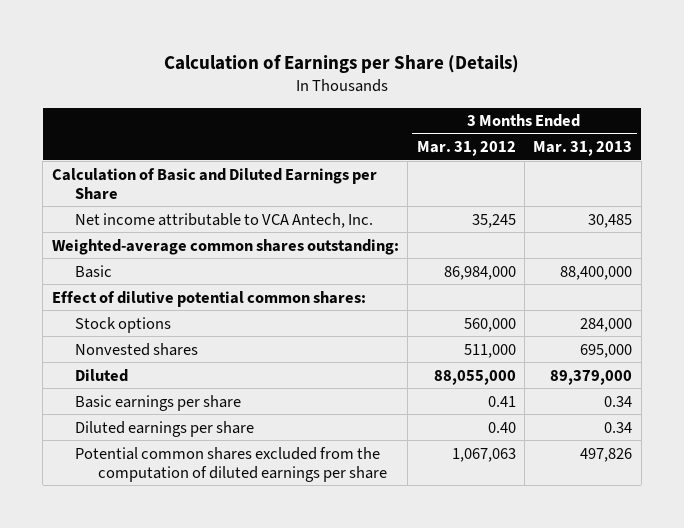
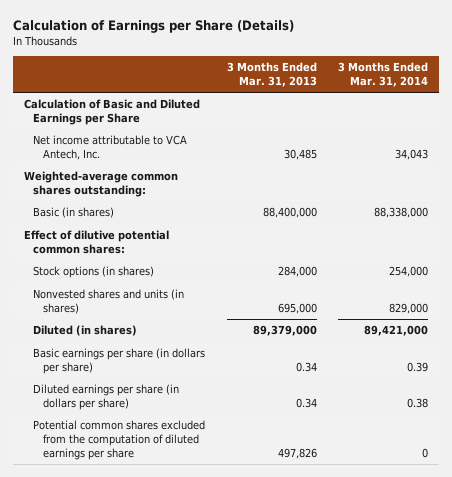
[416,141,516,157] Mar. 31, 2012 -> none
none -> [338,62,429,88] 3 Months Ended Mar. 31, 2014
[74,264,112,278] Basic -> [33,207,115,219] Basic (in shares)
[74,316,171,333] Stock options -> [33,266,155,279] Stock options (in shares)
[74,342,198,356] Nonvested shares -> [33,289,185,315] Nonvested shares and units (in shares)
[74,368,128,382] Diluted -> [33,325,138,337] Diluted (in shares)
[74,394,241,411] Basic earnings per share -> [33,348,206,375] Basic earnings per share (in dollars per share)
[74,420,254,437] Diluted earnings per share -> [33,384,180,411] Diluted earnings per share (in dollars per share)

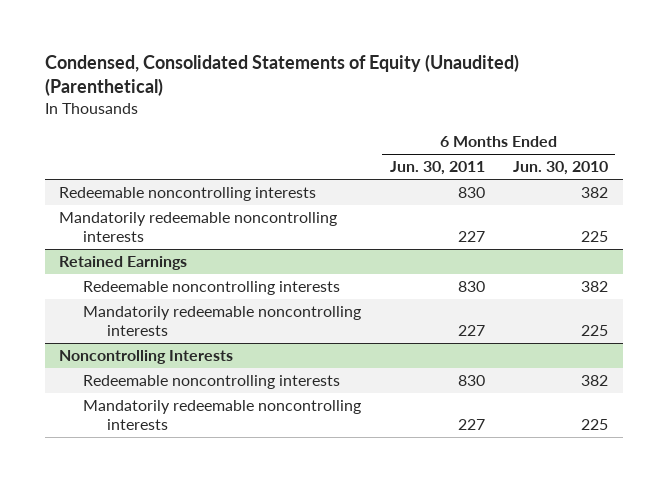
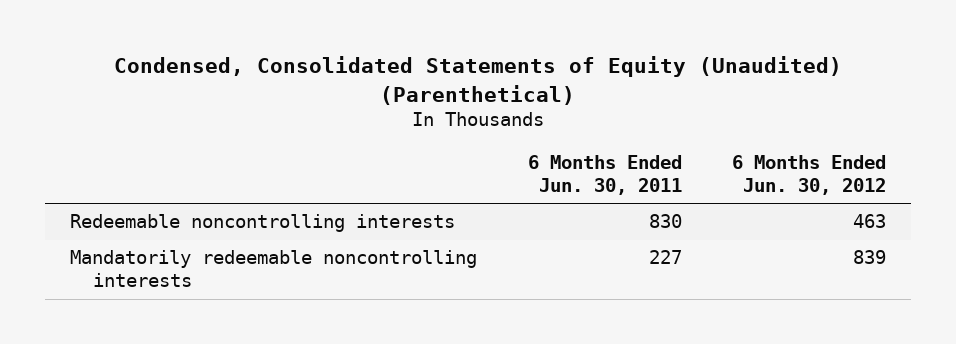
[513,161,609,176] Jun. 30, 2010 -> none
none -> [732,155,887,195] 6 Months Ended Jun. 30, 2012
[59,256,188,271] Retained Earnings -> none
[82,281,340,296] Redeemable noncontrolling interests -> none
[82,306,361,336] Mandatorily redeemable noncontrolling interests -> none
[59,350,234,365] Noncontrolling Interests -> none
[82,375,340,390] Redeemable noncontrolling interests -> none
[82,400,361,430] Mandatorily redeemable noncontrolling interests -> none

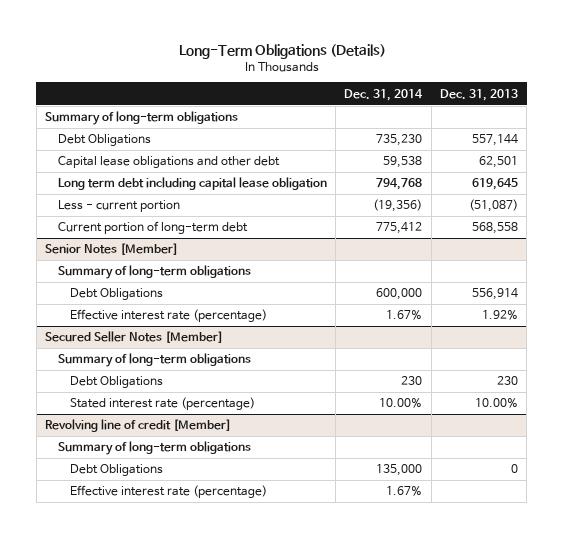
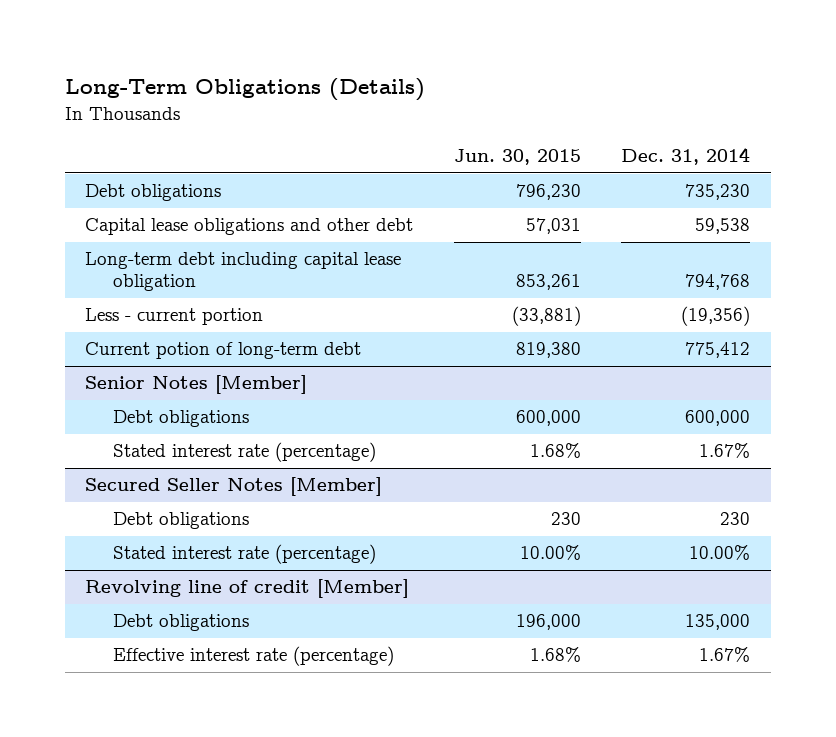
[440,88,519,101] Dec. 31, 2013 -> none
none -> [453,149,581,166] Jun. 30, 2015
[45,111,239,126] Summary of long-term obligations -> none
[57,134,151,147] Debt Obligations -> [85,184,222,202] Debt obligations
[57,177,327,191] Long term debt including capital lease obligation -> [85,252,402,292] Long-term debt including capital lease obligation
[57,221,248,235] Current portion of long-term debt -> [85,342,362,360] Current potion of long-term debt
[57,265,251,280] Summary of long-term obligations -> none
[70,288,164,301] Debt Obligations -> [113,410,250,428] Debt obligations
[70,309,268,323] Effective interest rate (percentage) -> [113,442,377,463] Stated interest rate (percentage)
[57,353,251,368] Summary of long-term obligations -> none
[70,376,164,389] Debt Obligations -> [113,512,250,530] Debt obligations
[57,441,251,456] Summary of long-term obligations -> none
[70,464,164,477] Debt Obligations -> [113,614,250,632] Debt obligations

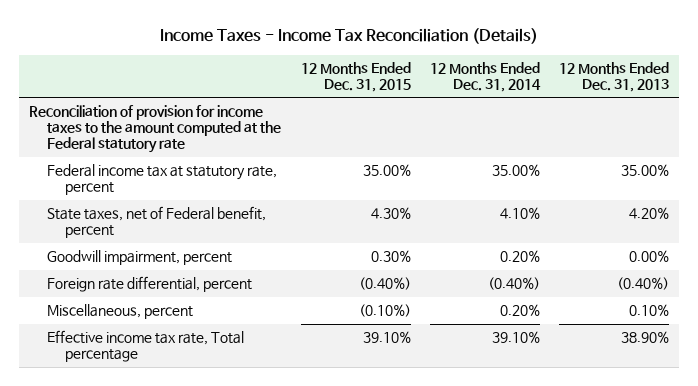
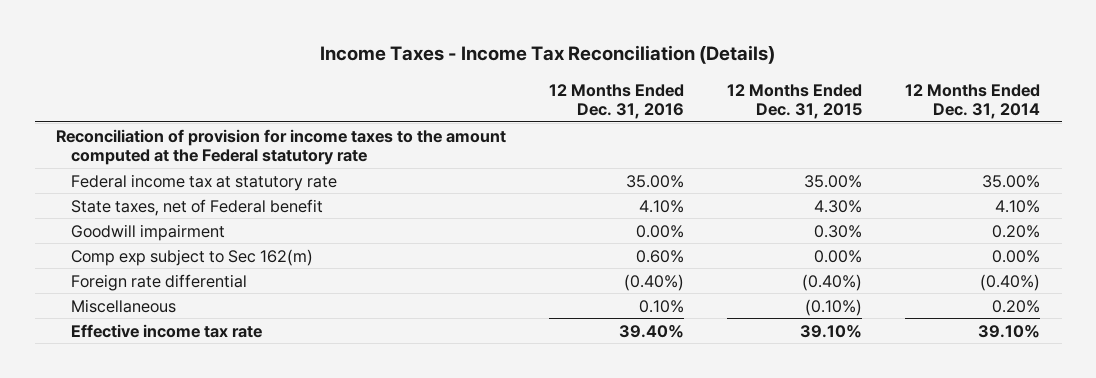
[559,62,670,93] 12 Months Ended Dec. 31, 2013 -> none
none -> [549,83,685,120] 12 Months Ended Dec. 31, 2016
[47,164,278,196] Federal income tax at statutory rate, percent -> [70,173,337,191] Federal income tax at statutory rate
[47,206,267,239] State taxes, net of Federal benefit, percent -> [70,198,323,216] State taxes, net of Federal benefit
[47,250,233,266] Goodwill impairment, percent -> [70,223,225,241] Goodwill impairment
none -> [70,248,313,266] Comp exp subject to Sec 162(m)
[47,276,253,293] Foreign rate differential, percent -> [70,273,247,291] Foreign rate differential
[47,304,194,320] Miscellaneous, percent -> [70,298,176,313] Miscellaneous
[47,330,245,363] Effective income tax rate, Total percentage -> [70,323,262,338] Effective income tax rate

